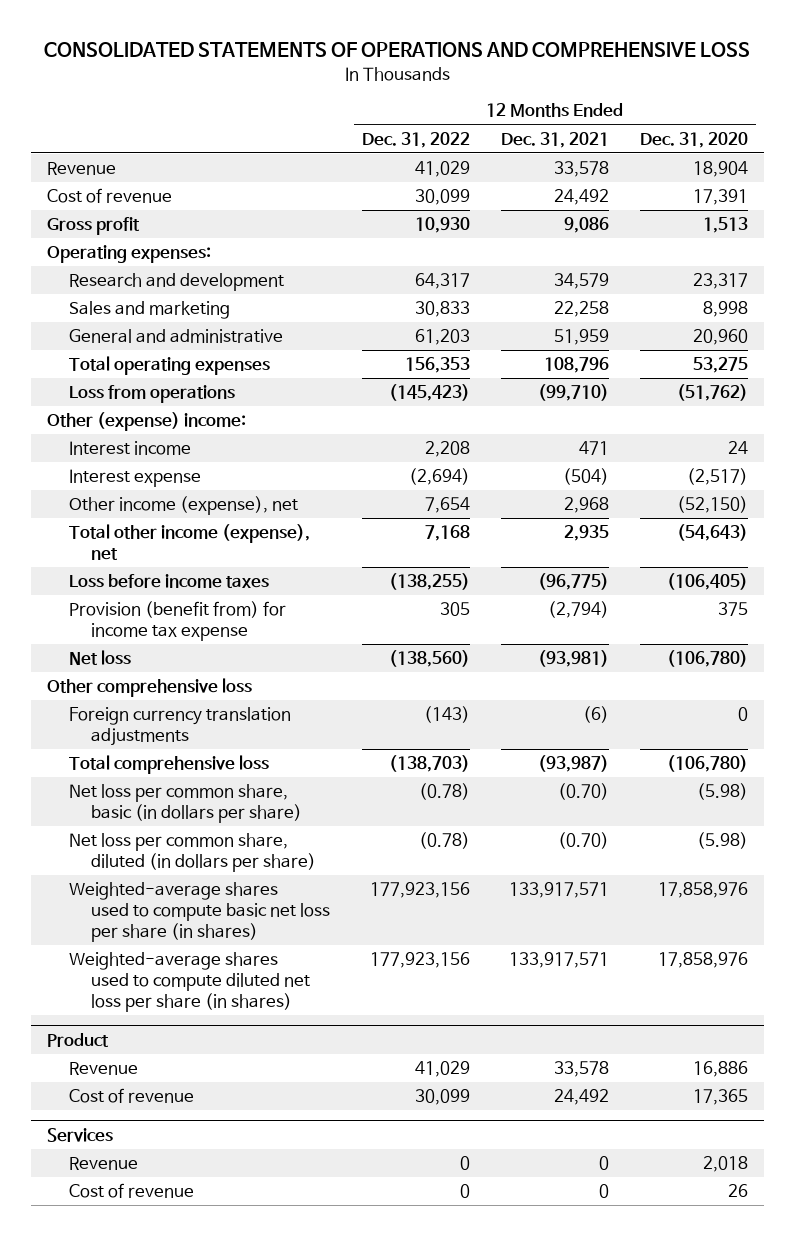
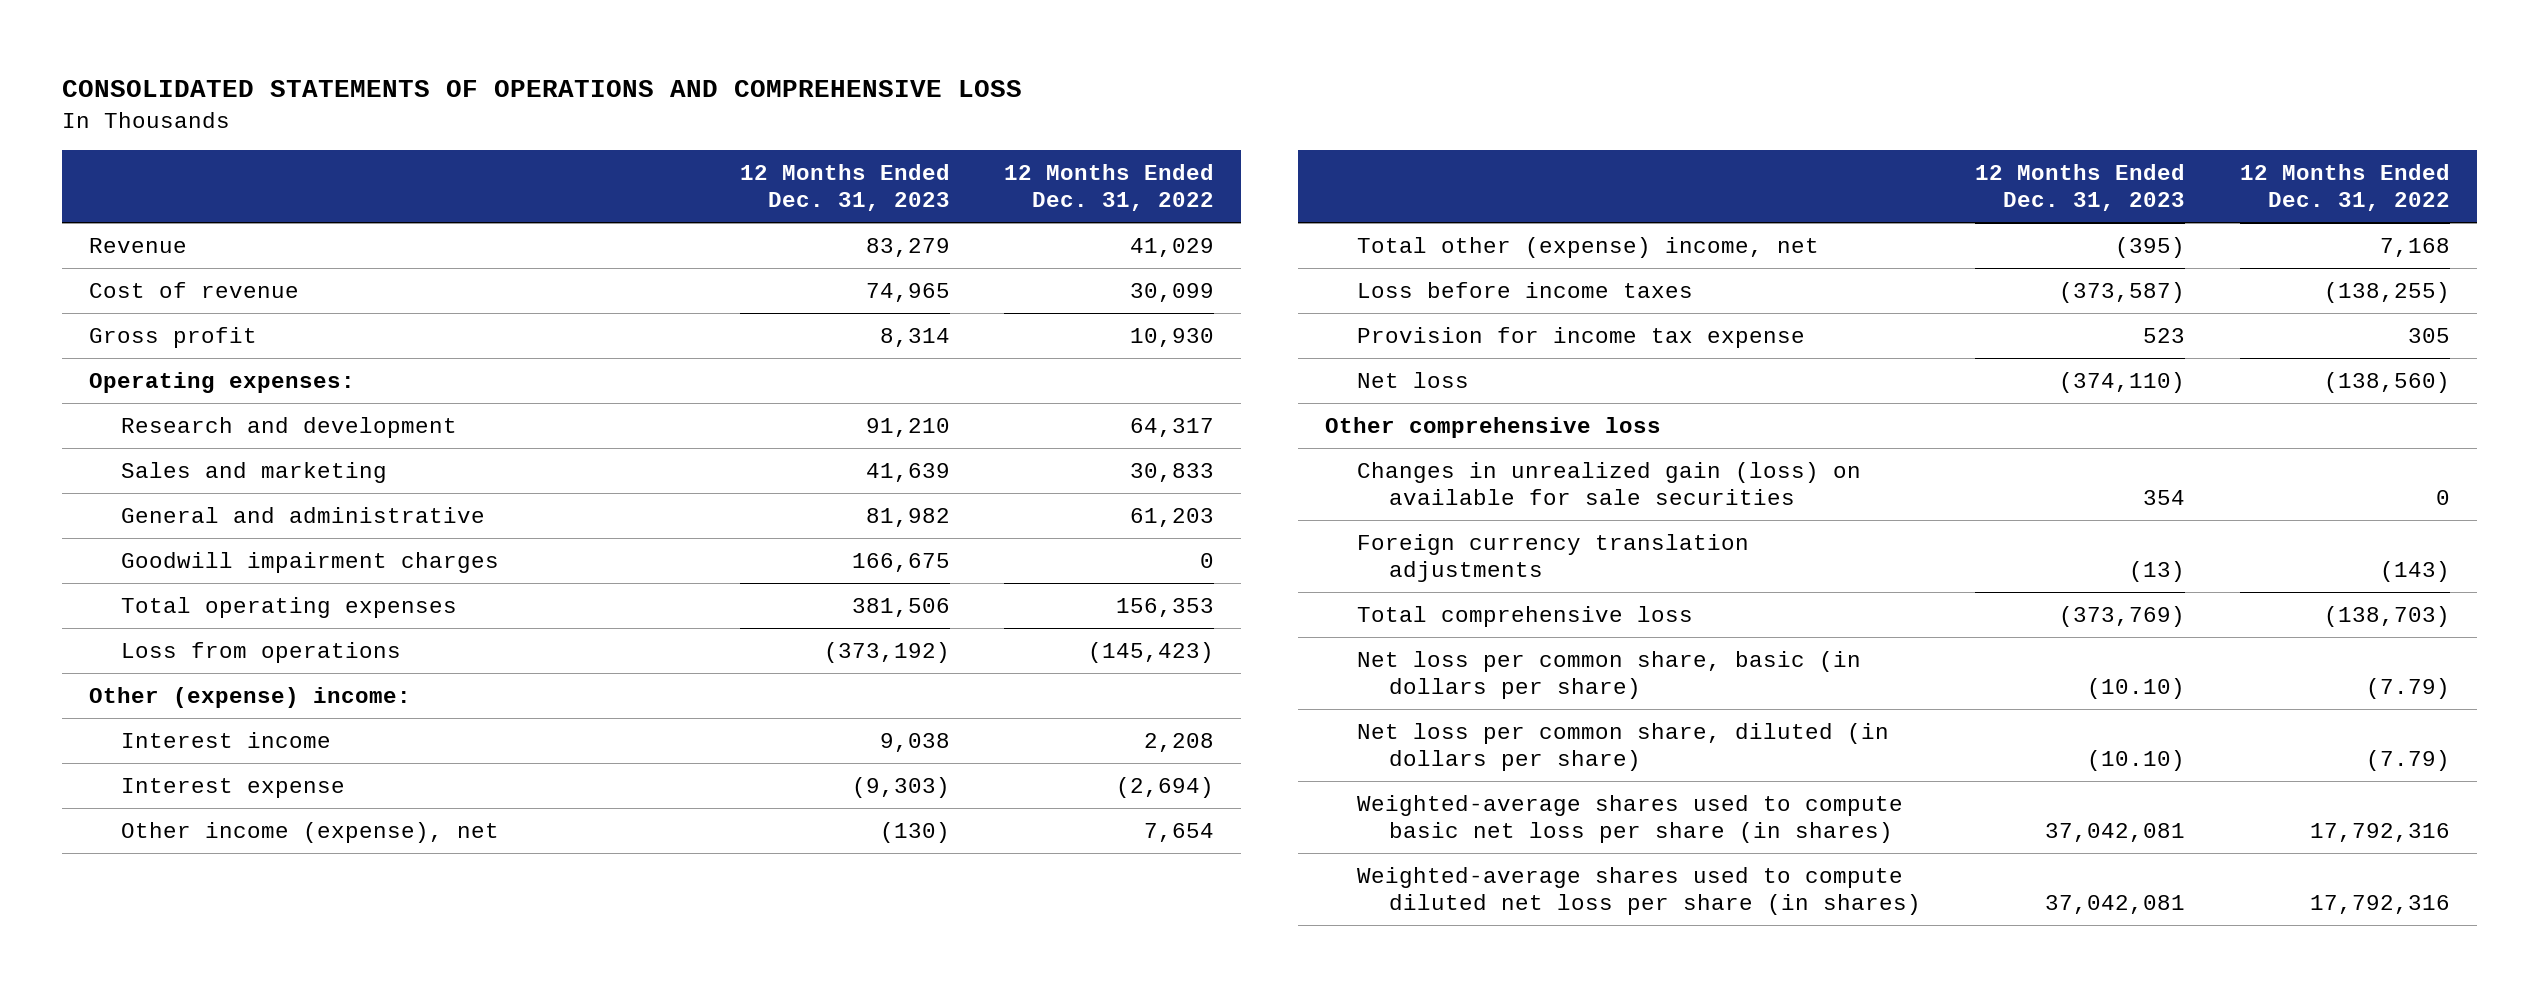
[500,131,609,148] Dec. 31, 2021 -> none
[640,131,749,148] Dec. 31, 2020 -> none
none -> [739,164,950,212] 12 Months Ended Dec. 31, 2023
none -> [121,551,500,573] Goodwill impairment charges
[68,524,310,561] Total other income (expense), net -> [1357,236,1820,258] Total other (expense) income, net
[68,601,286,642] Provision (benefit from) for income tax expense -> [1357,326,1806,348] Provision for income tax expense
none -> [1357,461,1862,505] Changes in unrealized gain (loss) on available for sale securities
[46,1032,109,1047] Product -> none
[68,1062,138,1076] Revenue -> none
[68,1088,194,1104] Cost of revenue -> none
[46,1127,113,1142] Services -> none
[68,1157,138,1171] Revenue -> none
[68,1183,194,1199] Cost of revenue -> none
[418,783,470,801] (0.78) -> [2365,677,2450,699] (7.79)
[418,832,470,850] (0.78) -> [2365,749,2450,771] (7.79)
[369,882,470,899] 177,923,156 -> [2309,822,2450,842] 17,792,316
[369,952,470,969] 177,923,156 -> [2309,894,2450,914] 17,792,316

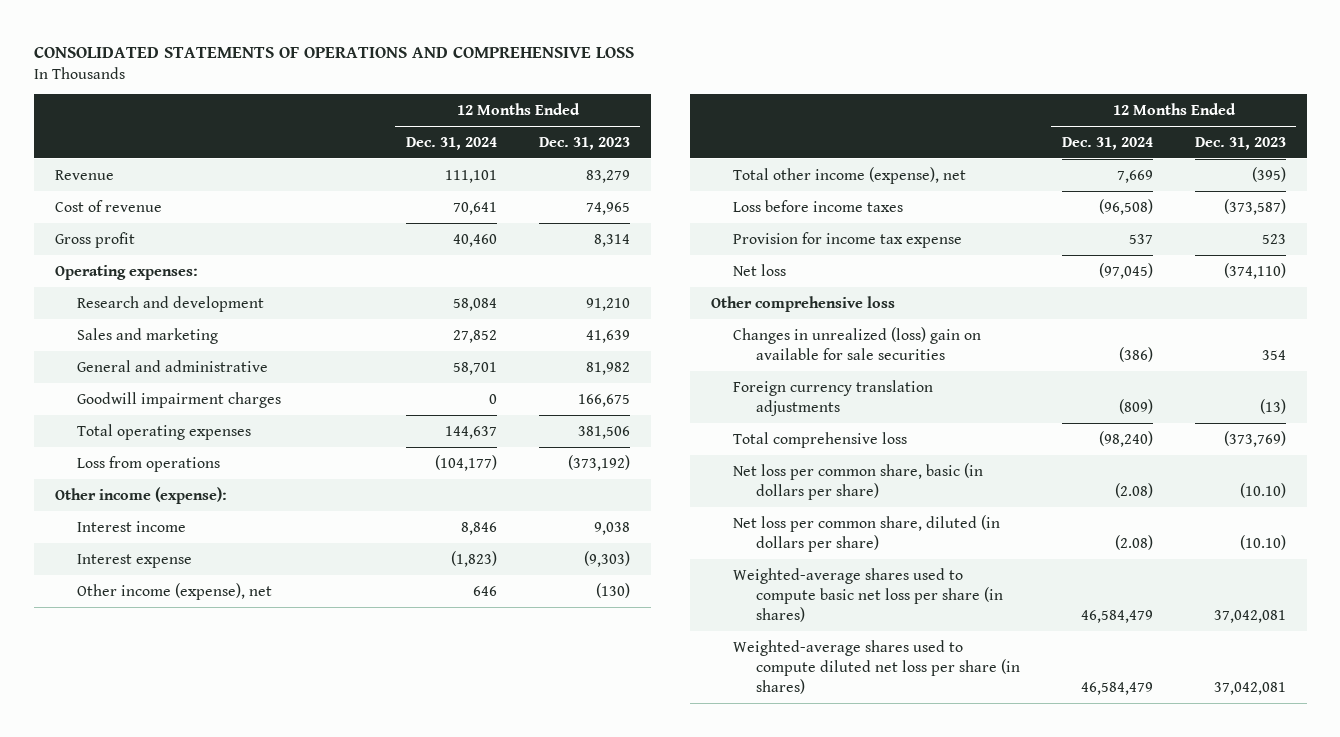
[1004,164,1215,212] 12 Months Ended Dec. 31, 2022 -> none
none -> [405,136,497,150] Dec. 31, 2024
[89,686,412,708] Other (expense) income: -> [54,486,227,504] Other income (expense):
[1357,236,1820,258] Total other (expense) income, net -> [733,166,967,184] Total other income (expense), net
[1357,461,1862,505] Changes in unrealized gain (loss) on available for sale securities -> [733,326,982,360] Changes in unrealized (loss) gain on available for sale securities

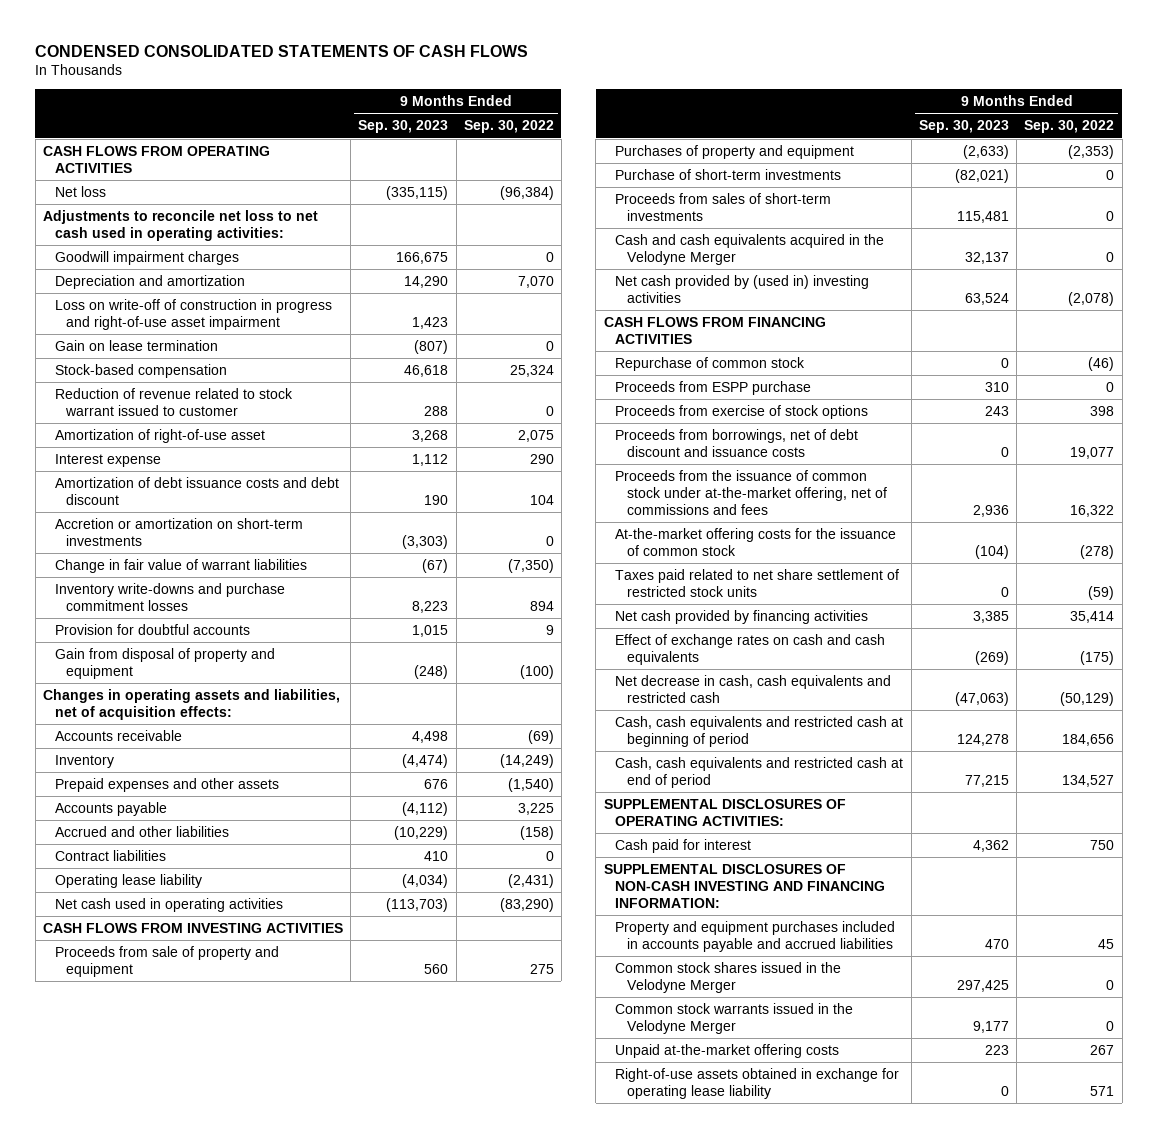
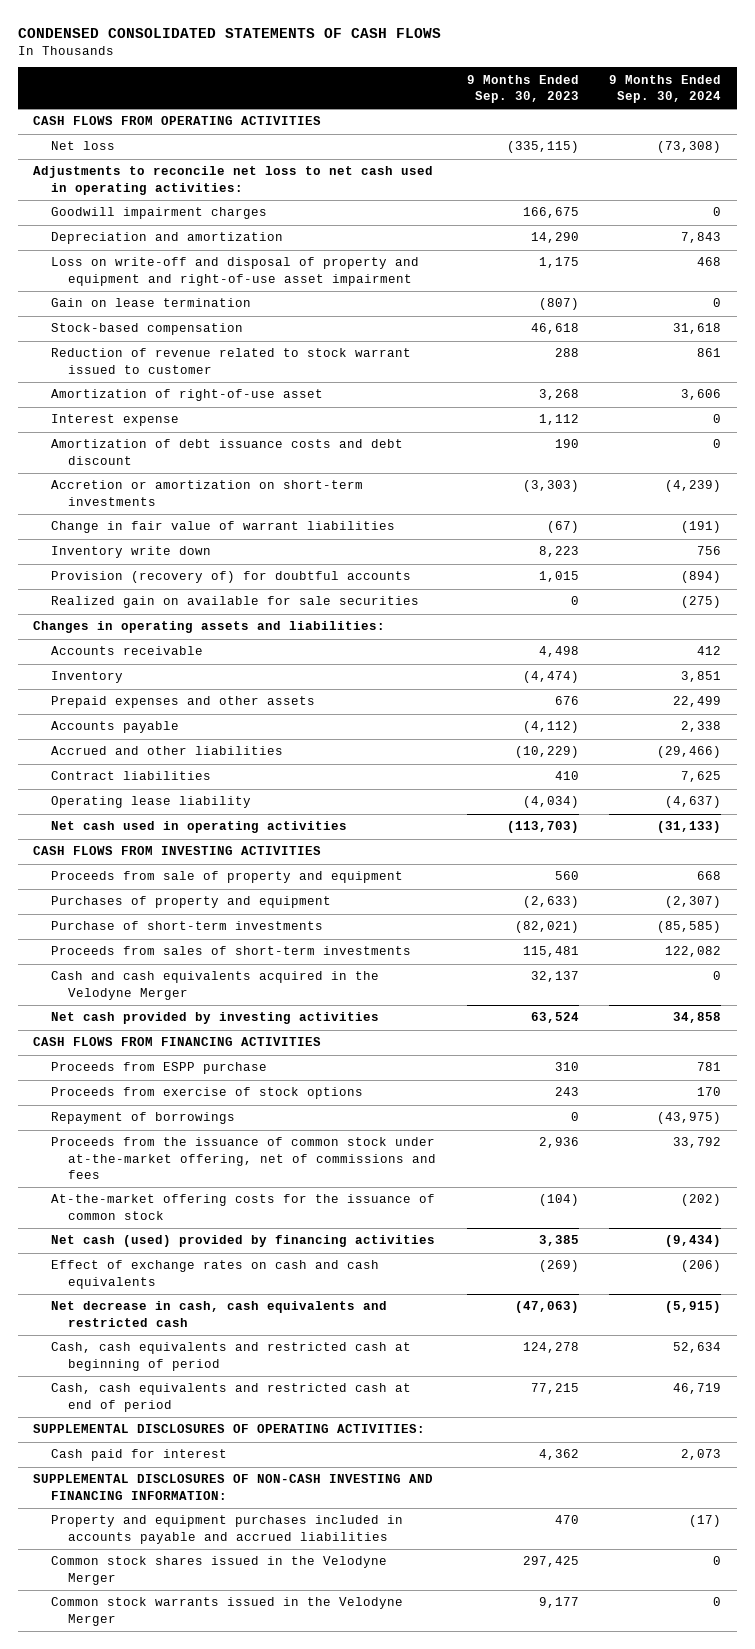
[463,120,554,134] Sep. 30, 2022 -> none
none -> [609,74,722,104] 9 Months Ended Sep. 30, 2024
[54,298,332,330] Loss on write-off of construction in progress and right-of-use asset impairment -> [50,257,419,286] Loss on write-off and disposal of property and equipment and right-of-use asset impairment
[412,316,449,329] 1,423 -> [538,257,579,269] 1,175
[54,647,275,679] Gain from disposal of property and equipment -> none
[54,582,285,611] Inventory write-downs and purchase commitment losses -> [50,546,211,559] Inventory write down
[54,623,250,635] Provision for doubtful accounts -> [50,571,411,584] Provision (recovery of) for doubtful accounts
none -> [50,596,419,609] Realized gain on available for sale securities
[42,688,340,720] Changes in operating assets and liabilities, net of acquisition effects: -> [33,621,386,634] Changes in operating assets and liabilities:
[615,274,870,303] Net cash provided by (used in) investing activities -> [50,1012,379,1025] Net cash provided by investing activities
[615,356,806,371] Repurchase of common stock -> none
[615,428,859,457] Proceeds from borrowings, net of debt discount and issuance costs -> none
none -> [50,1112,235,1125] Repayment of borrowings
[615,568,900,597] Taxes paid related to net share settlement of restricted stock units -> none
[615,609,869,624] Net cash provided by financing activities -> [50,1235,435,1248] Net cash (used) provided by financing activities
[615,1043,840,1058] Unpaid at-the-market offering costs -> none
[615,1067,900,1099] Right-of-use assets obtained in exchange for operating lease liability -> none

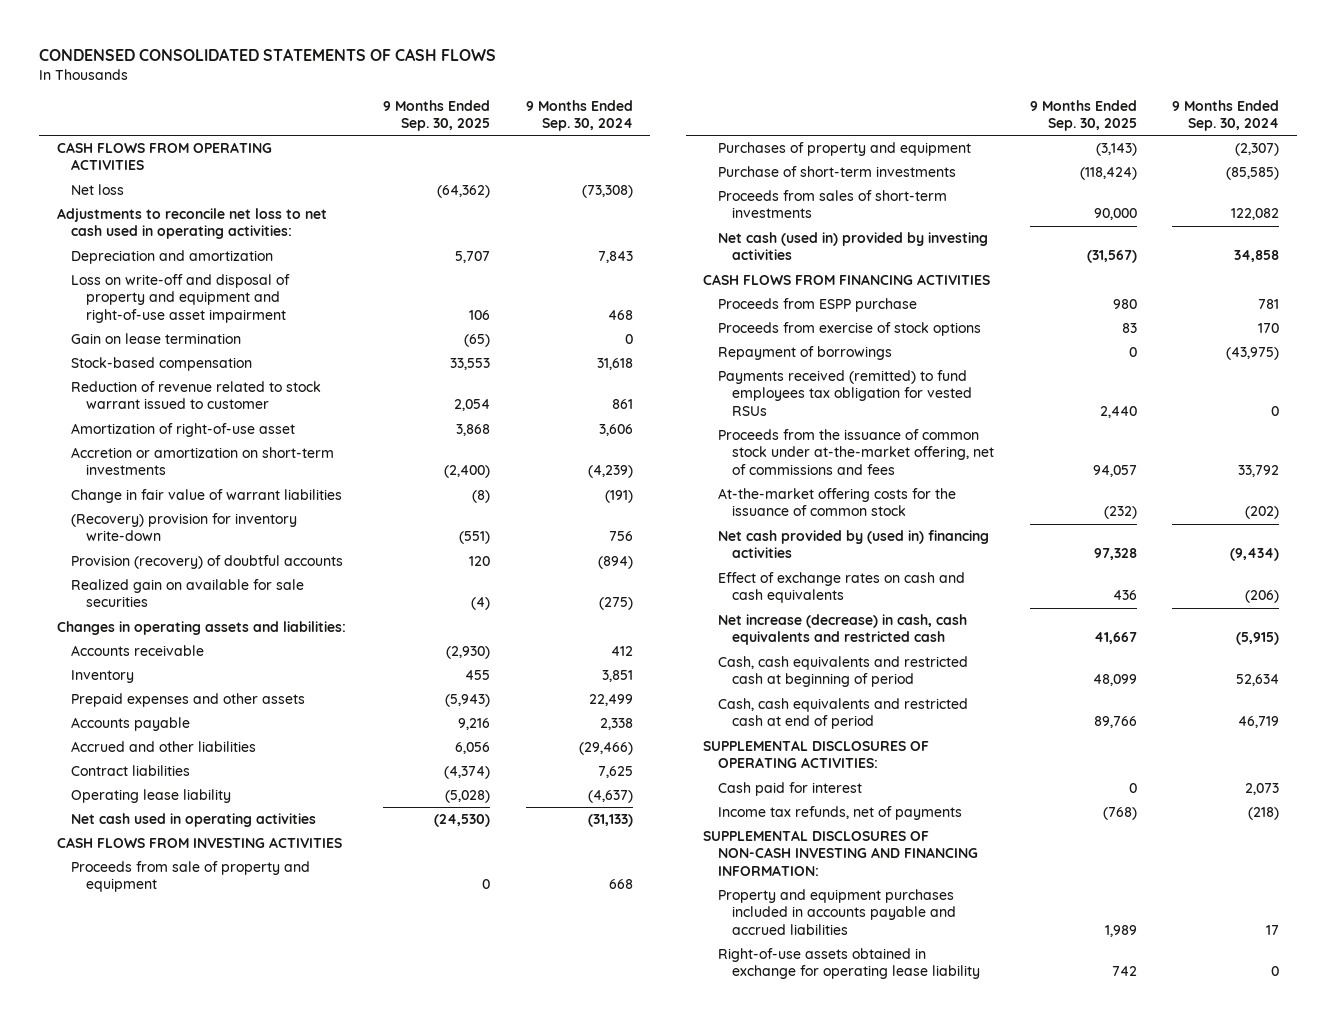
[466,74,579,104] 9 Months Ended Sep. 30, 2023 -> none
none -> [383,99,491,132] 9 Months Ended Sep. 30, 2025
[50,207,267,220] Goodwill impairment charges -> none
[50,414,179,427] Interest expense -> none
[50,439,403,465] Amortization of debt issuance costs and debt discount -> none
[50,546,211,559] Inventory write down -> [71,513,298,542] (Recovery) provision for inventory write-down
[50,571,411,584] Provision (recovery of) for doubtful accounts -> [71,555,344,570] Provision (recovery) of doubtful accounts
[50,971,379,1000] Cash and cash equivalents acquired in the Velodyne Merger -> none
[50,1012,379,1025] Net cash provided by investing activities -> [717,232,988,261] Net cash (used in) provided by investing activities
none -> [717,370,973,416] Payments received (remitted) to fund employees tax obligation for vested RSUs
[50,1235,435,1248] Net cash (used) provided by financing activities -> [717,530,989,559] Net cash provided by (used in) financing activities
[50,1301,387,1327] Net decrease in cash, cash equivalents and restricted cash -> [717,614,967,646] Net increase (decrease) in cash, cash equivalents and restricted cash
none -> [717,806,962,821] Income tax refunds, net of payments
[50,1556,387,1585] Common stock shares issued in the Velodyne Merger -> none
[50,1597,403,1626] Common stock warrants issued in the Velodyne Merger -> none
[689,1515,722,1528] (17) -> [1266,924,1280,935] 17
none -> [717,948,981,980] Right-of-use assets obtained in exchange for operating lease liability

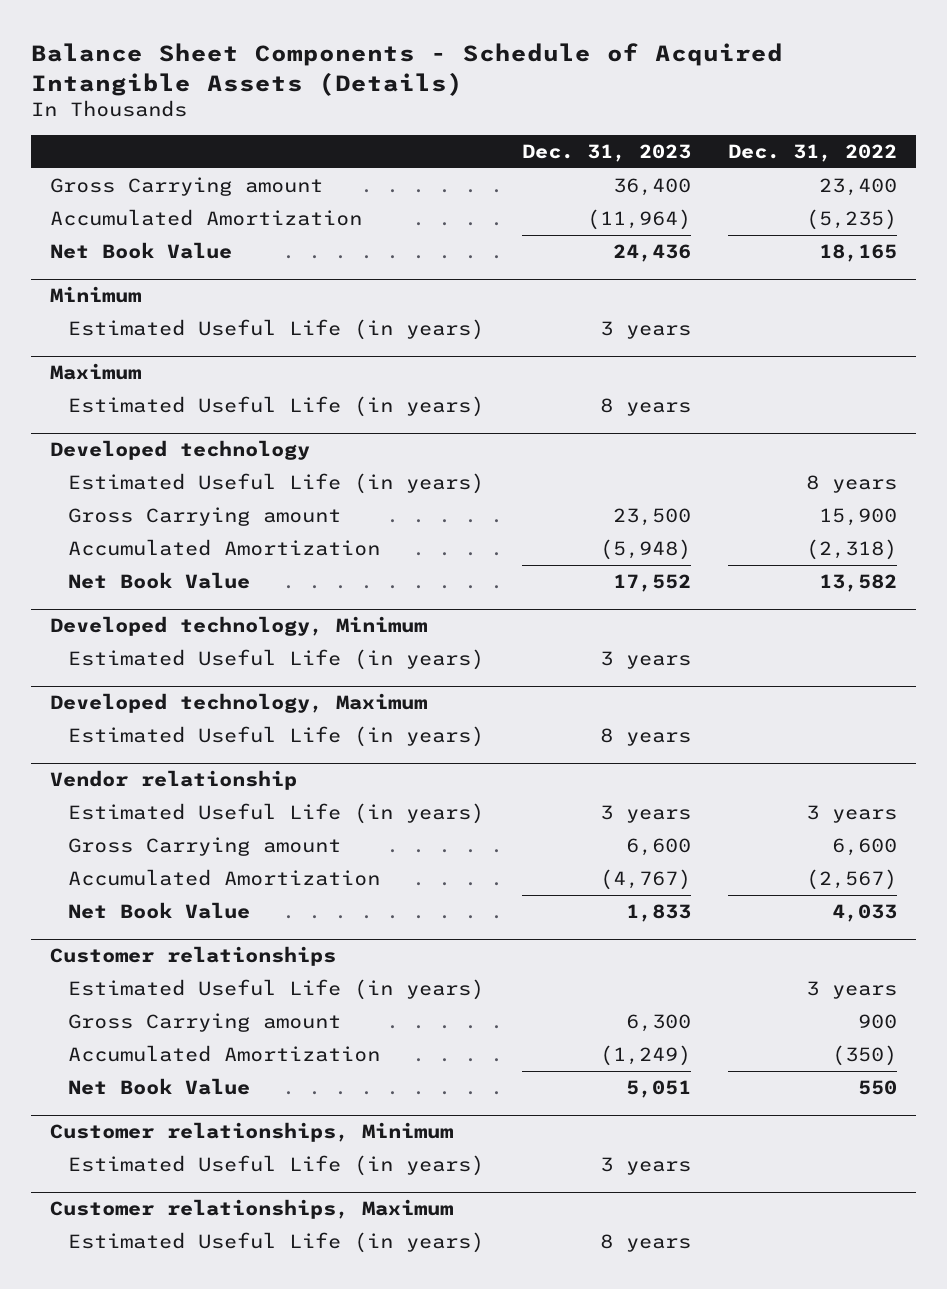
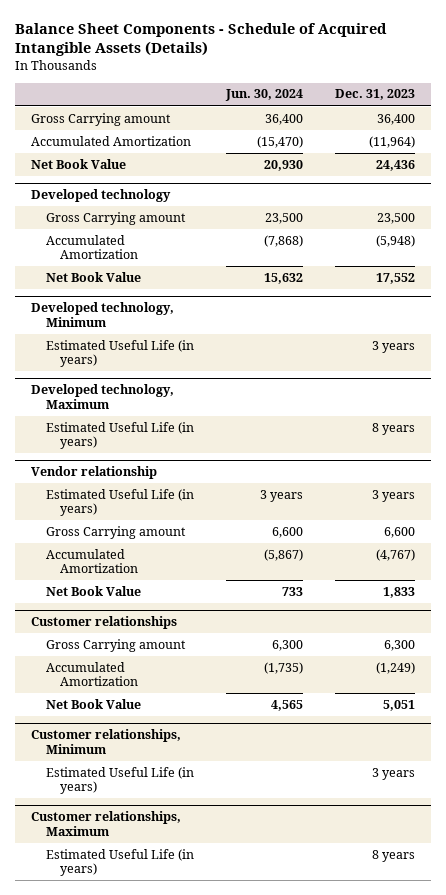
[727,144,897,163] Dec. 31, 2022 -> none
none -> [224,89,303,102] Jun. 30, 2024
[49,286,141,304] Minimum -> none
[68,318,485,340] Estimated Useful Life (in years) -> none
[49,363,141,381] Maximum -> none
[68,395,485,417] Estimated Useful Life (in years) -> none
[68,472,485,494] Estimated Useful Life (in years) -> none
[68,978,485,1000] Estimated Useful Life (in years) -> none

